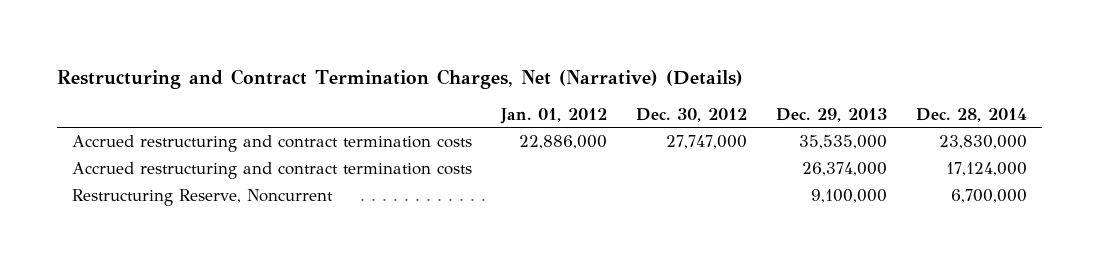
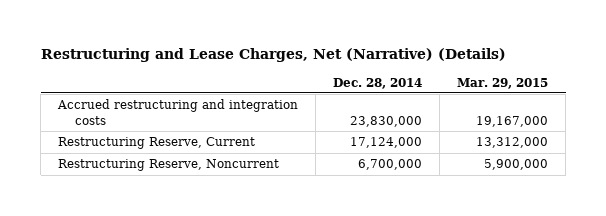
[57,68,744,89] Restructuring and Contract Termination Charges, Net (Narrative) (Details) -> [40,48,506,63] Restructuring and Lease Charges, Net (Narrative) (Details)
[499,107,607,124] Jan. 01, 2012 -> none
[636,107,748,122] Dec. 30, 2012 -> none
[776,107,888,122] Dec. 29, 2013 -> none
none -> [457,77,549,89] Mar. 29, 2015
[71,135,472,153] Accrued restructuring and contract termination costs -> [57,99,299,125] Accrued restructuring and integration costs
[71,162,472,180] Accrued restructuring and contract termination costs -> [58,137,256,150] Restructuring Reserve, Current

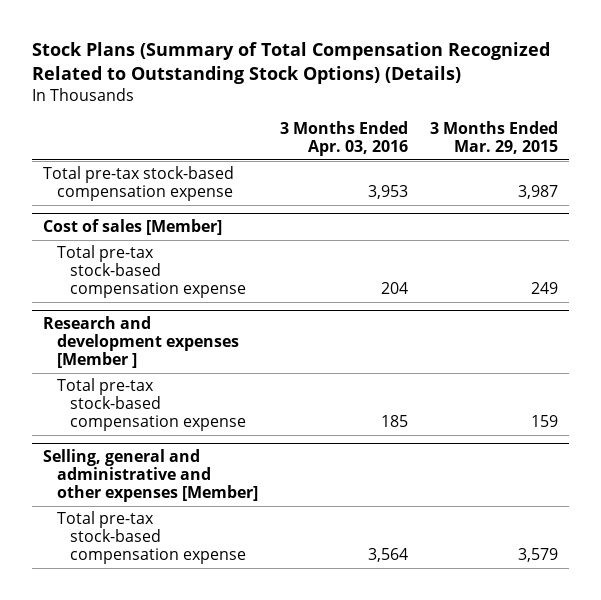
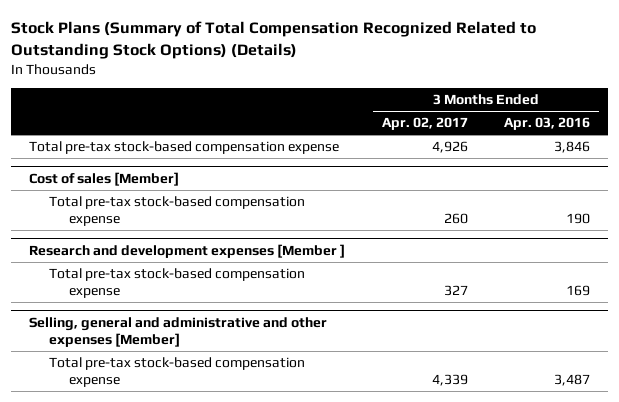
[429,121,558,155] 3 Months Ended Mar. 29, 2015 -> none
none -> [381,117,468,131] Apr. 02, 2017
[367,185,408,200] 3,953 -> [553,141,590,154] 3,846
[380,282,408,295] 204 -> [565,213,590,225] 190
[380,415,408,428] 185 -> [565,285,590,297] 169
[367,548,408,563] 3,564 -> [553,374,590,387] 3,487

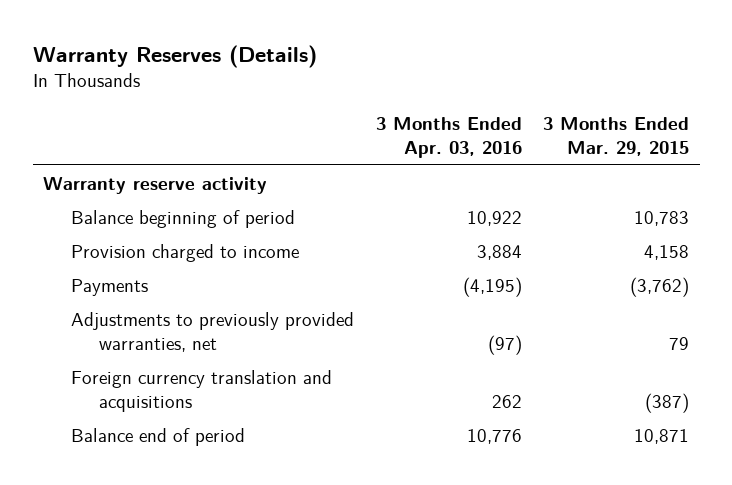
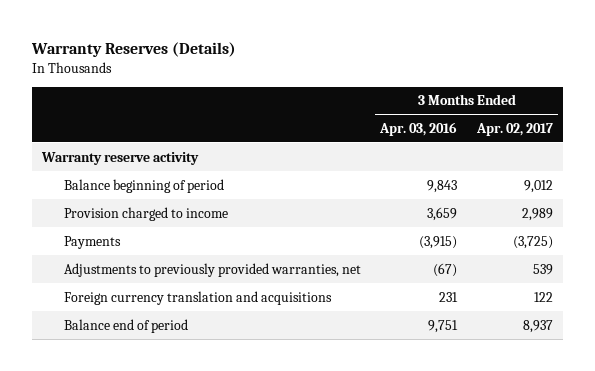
[543,117,690,156] 3 Months Ended Mar. 29, 2015 -> none
none -> [476,122,554,136] Apr. 02, 2017
[466,210,522,226] 10,922 -> [427,179,458,193] 9,843
[476,244,522,260] 3,884 -> [427,206,458,221] 3,659
[462,276,522,297] (4,195) -> [419,235,458,249] (3,915)
[487,334,522,355] (97) -> [433,262,458,277] (67)
[491,394,522,408] 262 -> [439,291,459,302] 231
[466,428,522,444] 10,776 -> [428,319,459,333] 9,751

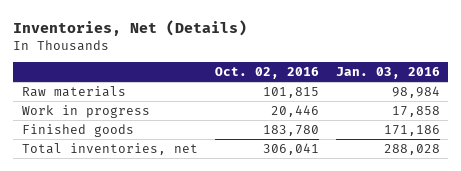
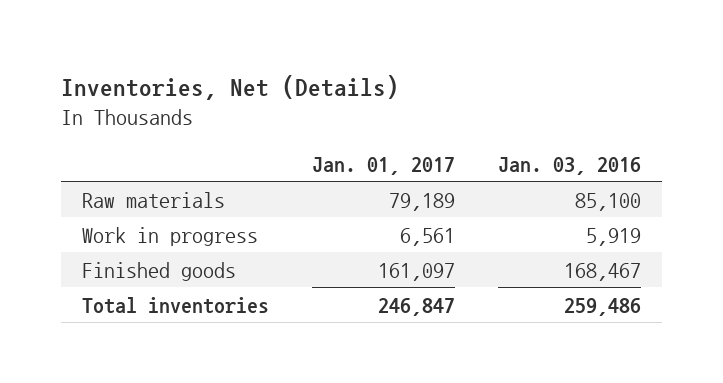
[214,67,319,80] Oct. 02, 2016 -> none
none -> [311,156,455,175] Jan. 01, 2017
[391,86,440,99] 98,984 -> [574,192,641,211] 85,100
[391,106,440,118] 17,858 -> [585,227,641,246] 5,919
[383,125,440,137] 171,186 -> [563,262,641,281] 168,467
[21,143,198,156] Total inventories, net -> [82,296,270,314] Total inventories
[383,144,440,156] 288,028 -> [563,297,641,316] 259,486

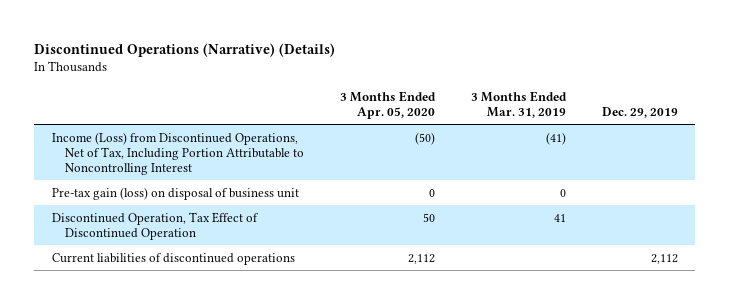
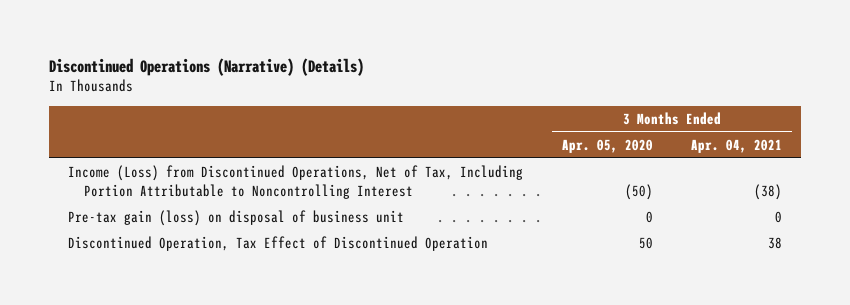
[470,90,567,118] 3 Months Ended Mar. 31, 2019 -> none
[601,106,678,118] Dec. 29, 2019 -> none
none -> [691,138,783,153] Apr. 04, 2021
[51,252,295,265] Current liabilities of discontinued operations -> none

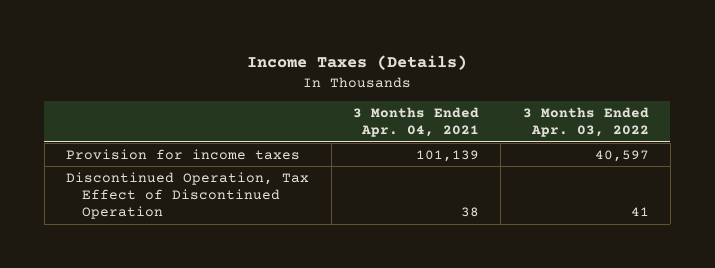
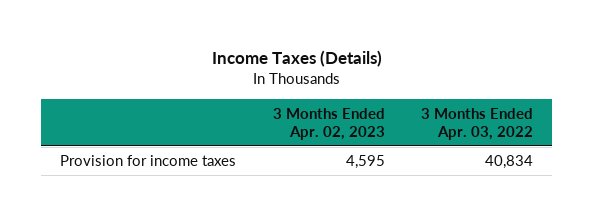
[352,107,479,138] 3 Months Ended Apr. 04, 2021 -> none
none -> [272,107,385,141] 3 Months Ended Apr. 02, 2023
[66,171,310,220] Discontinued Operation, Tax Effect of Discontinued Operation -> none
[594,149,649,162] 40,597 -> [485,155,534,170] 40,834

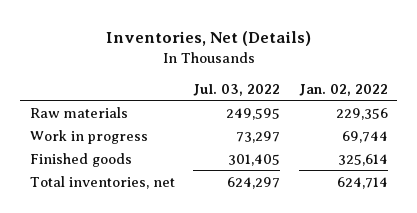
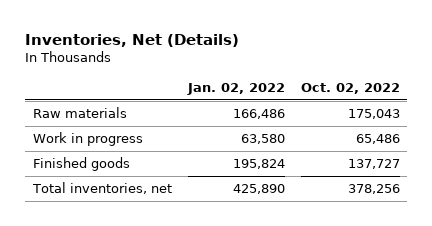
[193,83,281,96] Jul. 03, 2022 -> none
none -> [300,82,400,94] Oct. 02, 2022
[335,107,388,120] 229,356 -> [232,109,285,120] 166,486
[341,130,388,143] 69,744 -> [240,134,285,145] 63,580
[337,153,388,166] 325,614 -> [232,159,285,170] 195,824
[336,176,388,189] 624,714 -> [232,184,285,195] 425,890

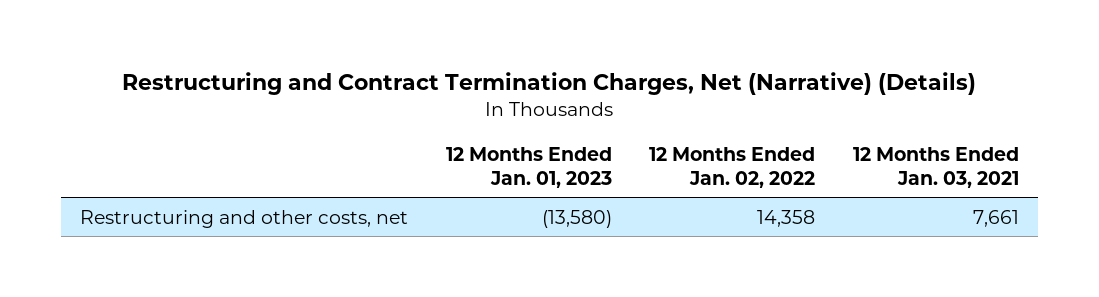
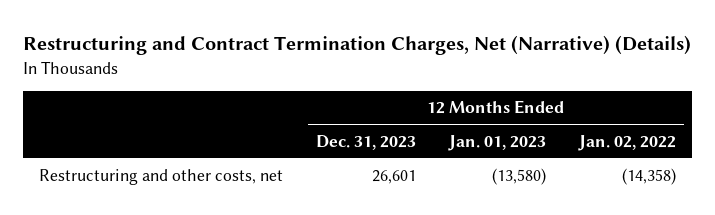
[853,146,1020,188] 12 Months Ended Jan. 03, 2021 -> none
none -> [316,134,417,150] Dec. 31, 2023
[757,209,816,227] 14,358 -> [621,168,676,186] (14,358)

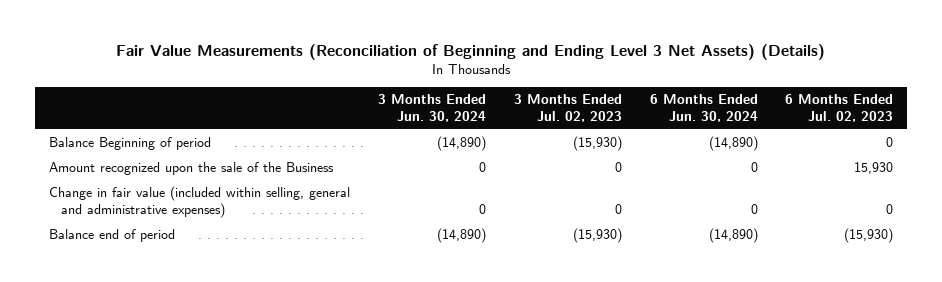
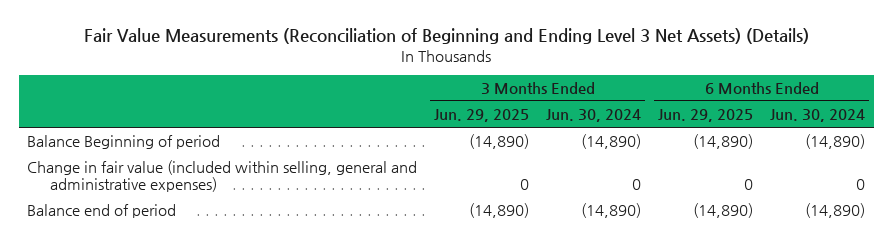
[513,94,622,123] 3 Months Ended Jul. 02, 2023 -> none
[785,94,894,123] 6 Months Ended Jul. 02, 2023 -> none
none -> [434,109,530,123] Jun. 29, 2025
none -> [658,109,754,123] Jun. 29, 2025
[48,162,334,176] Amount recognized upon the sale of the Business -> none

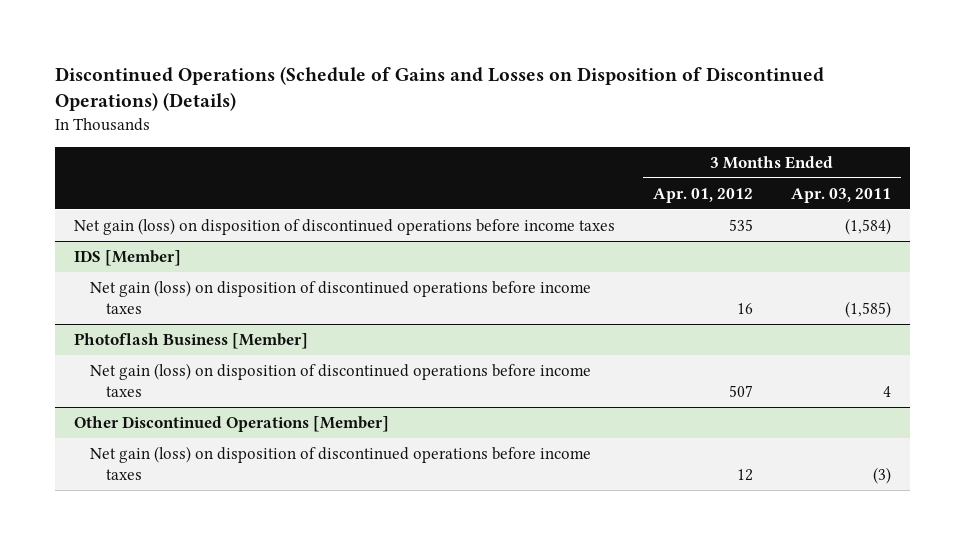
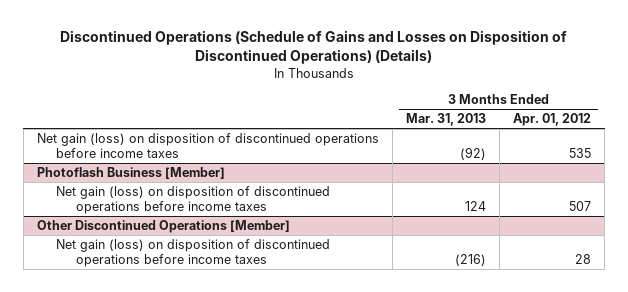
[790,187,891,203] Apr. 03, 2011 -> none
none -> [406,113,487,127] Mar. 31, 2013
[73,250,181,267] IDS [Member] -> none
[90,280,592,315] Net gain (loss) on disposition of discontinued operations before income taxes -> none
[736,469,753,482] 12 -> [575,253,592,264] 28

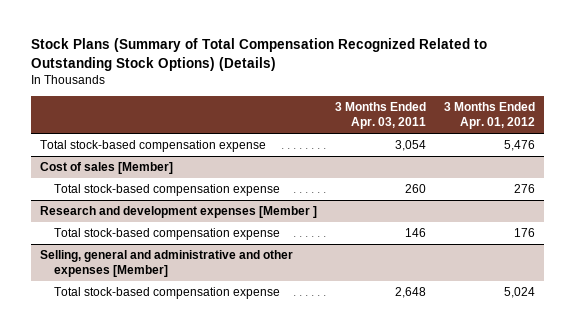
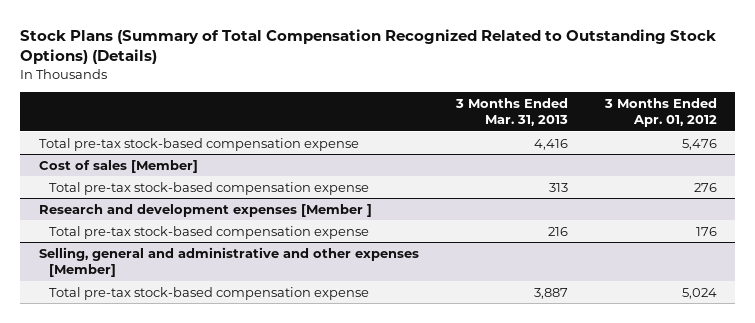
[334,102,426,130] 3 Months Ended Apr. 03, 2011 -> none
none -> [454,97,568,127] 3 Months Ended Mar. 31, 2013
[39,140,266,153] Total stock-based compensation expense -> [38,137,359,151] Total pre-tax stock-based compensation expense
[53,184,280,197] Total stock-based compensation expense -> [49,181,370,195] Total pre-tax stock-based compensation expense
[53,228,280,241] Total stock-based compensation expense -> [49,225,370,239] Total pre-tax stock-based compensation expense
[53,287,280,300] Total stock-based compensation expense -> [49,286,370,300] Total pre-tax stock-based compensation expense

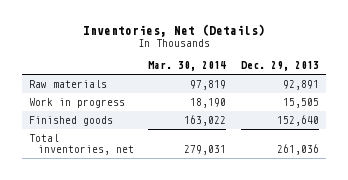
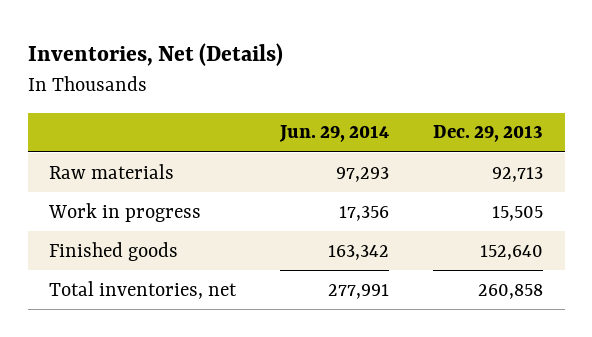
[148,60,227,71] Mar. 30, 2014 -> none
none -> [279,125,390,143] Jun. 29, 2014
[282,80,319,91] 92,891 -> [491,166,543,182] 92,713
[276,144,319,156] 261,036 -> [477,283,543,299] 260,858

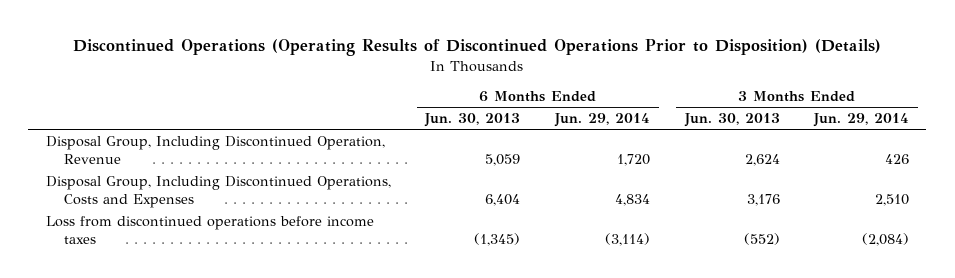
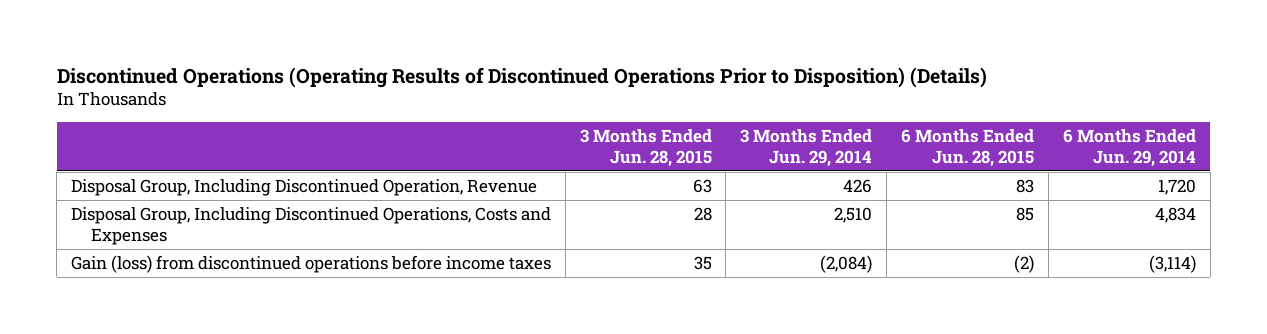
[424,113,521,128] Jun. 30, 2013 -> none
[683,113,780,128] Jun. 30, 2013 -> none
none -> [579,129,712,167] 3 Months Ended Jun. 28, 2015
none -> [901,129,1035,167] 6 Months Ended Jun. 28, 2015
[45,216,374,244] Loss from discontinued operations before income taxes -> [70,255,551,274] Gain (loss) from discontinued operations before income taxes

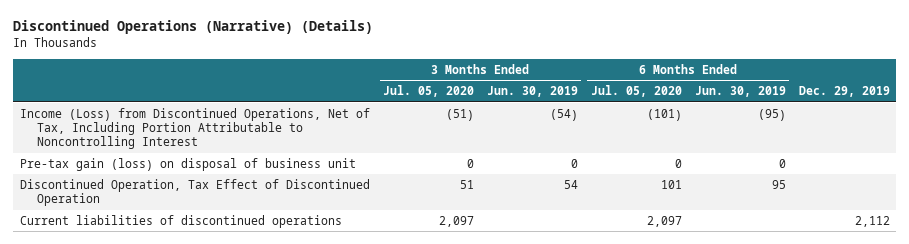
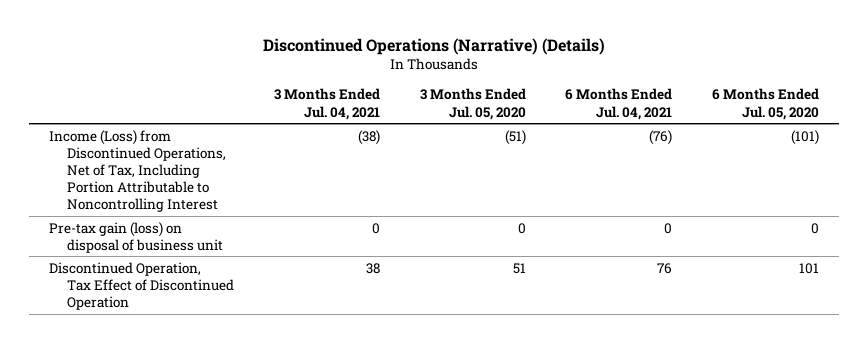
[486,86,578,98] Jun. 30, 2019 -> none
[694,86,786,98] Jun. 30, 2019 -> none
[798,86,890,98] Dec. 29, 2019 -> none
none -> [273,88,380,120] 3 Months Ended Jul. 04, 2021
none -> [565,88,673,120] 6 Months Ended Jul. 04, 2021
[19,214,342,228] Current liabilities of discontinued operations -> none

